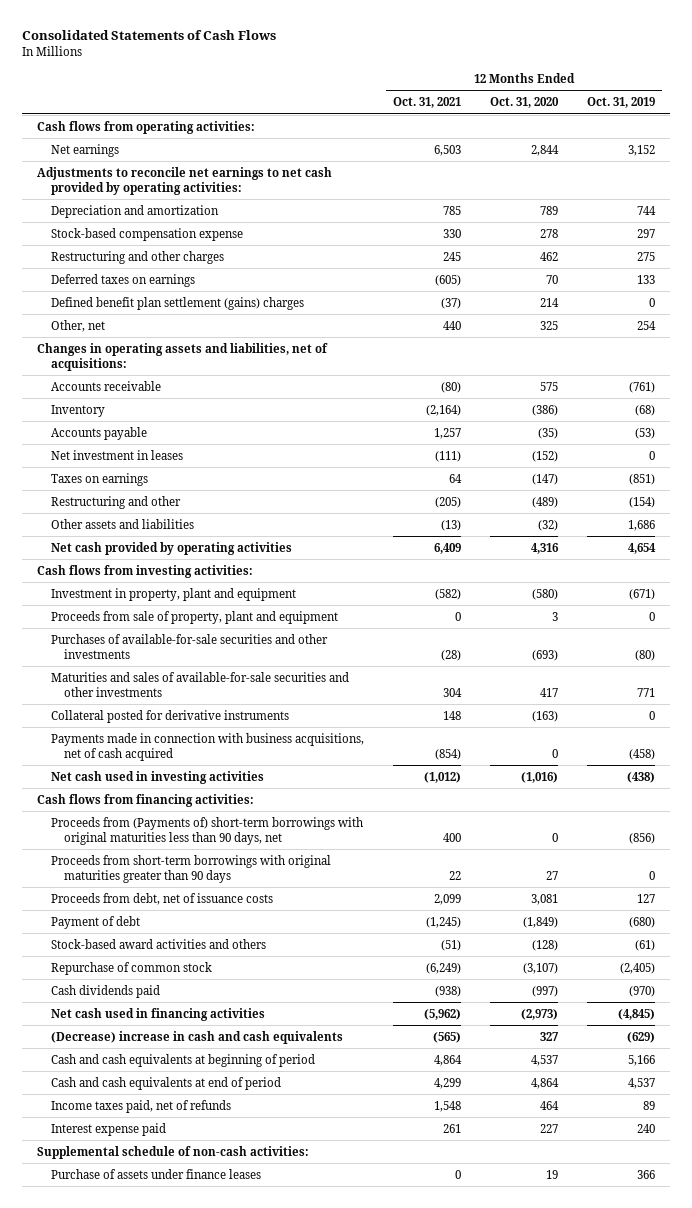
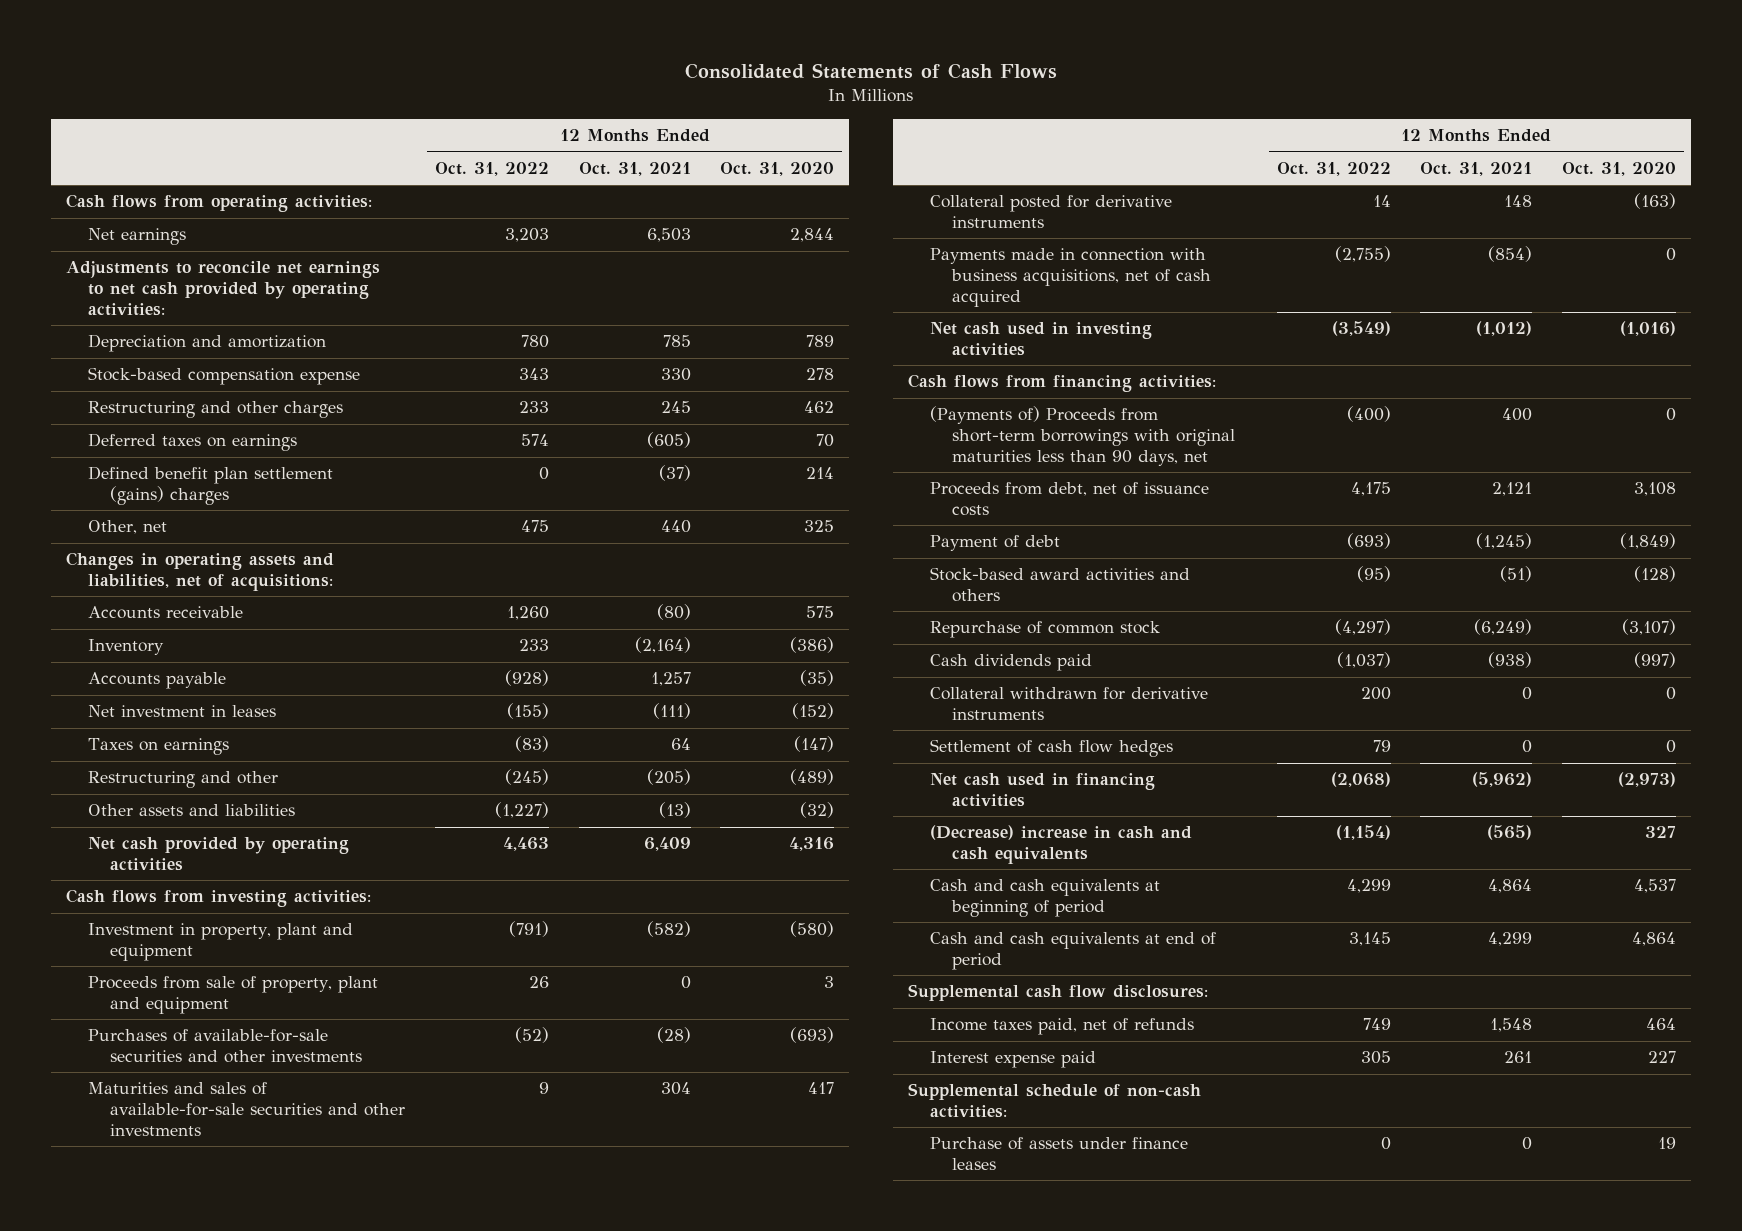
[587,97,656,109] Oct. 31, 2019 -> none
none -> [434,162,549,177] Oct. 31, 2022
[50,854,331,883] Proceeds from short-term borrowings with original maturities greater than 90 days -> none
[50,816,363,845] Proceeds from (Payments of) short-term borrowings with original maturities less than 90 days, net -> [929,406,1235,466] (Payments of) Proceeds from short-term borrowings with original maturities less than 90 days, net
[433,893,461,905] 2,099 -> [1492,482,1533,497] 2,121
[530,893,558,905] 3,081 -> [1634,482,1677,497] 3,108
none -> [929,687,1208,721] Collateral withdrawn for derivative instruments
none -> [929,739,1173,758] Settlement of cash flow hedges
none -> [907,984,1208,1002] Supplemental cash flow disclosures:

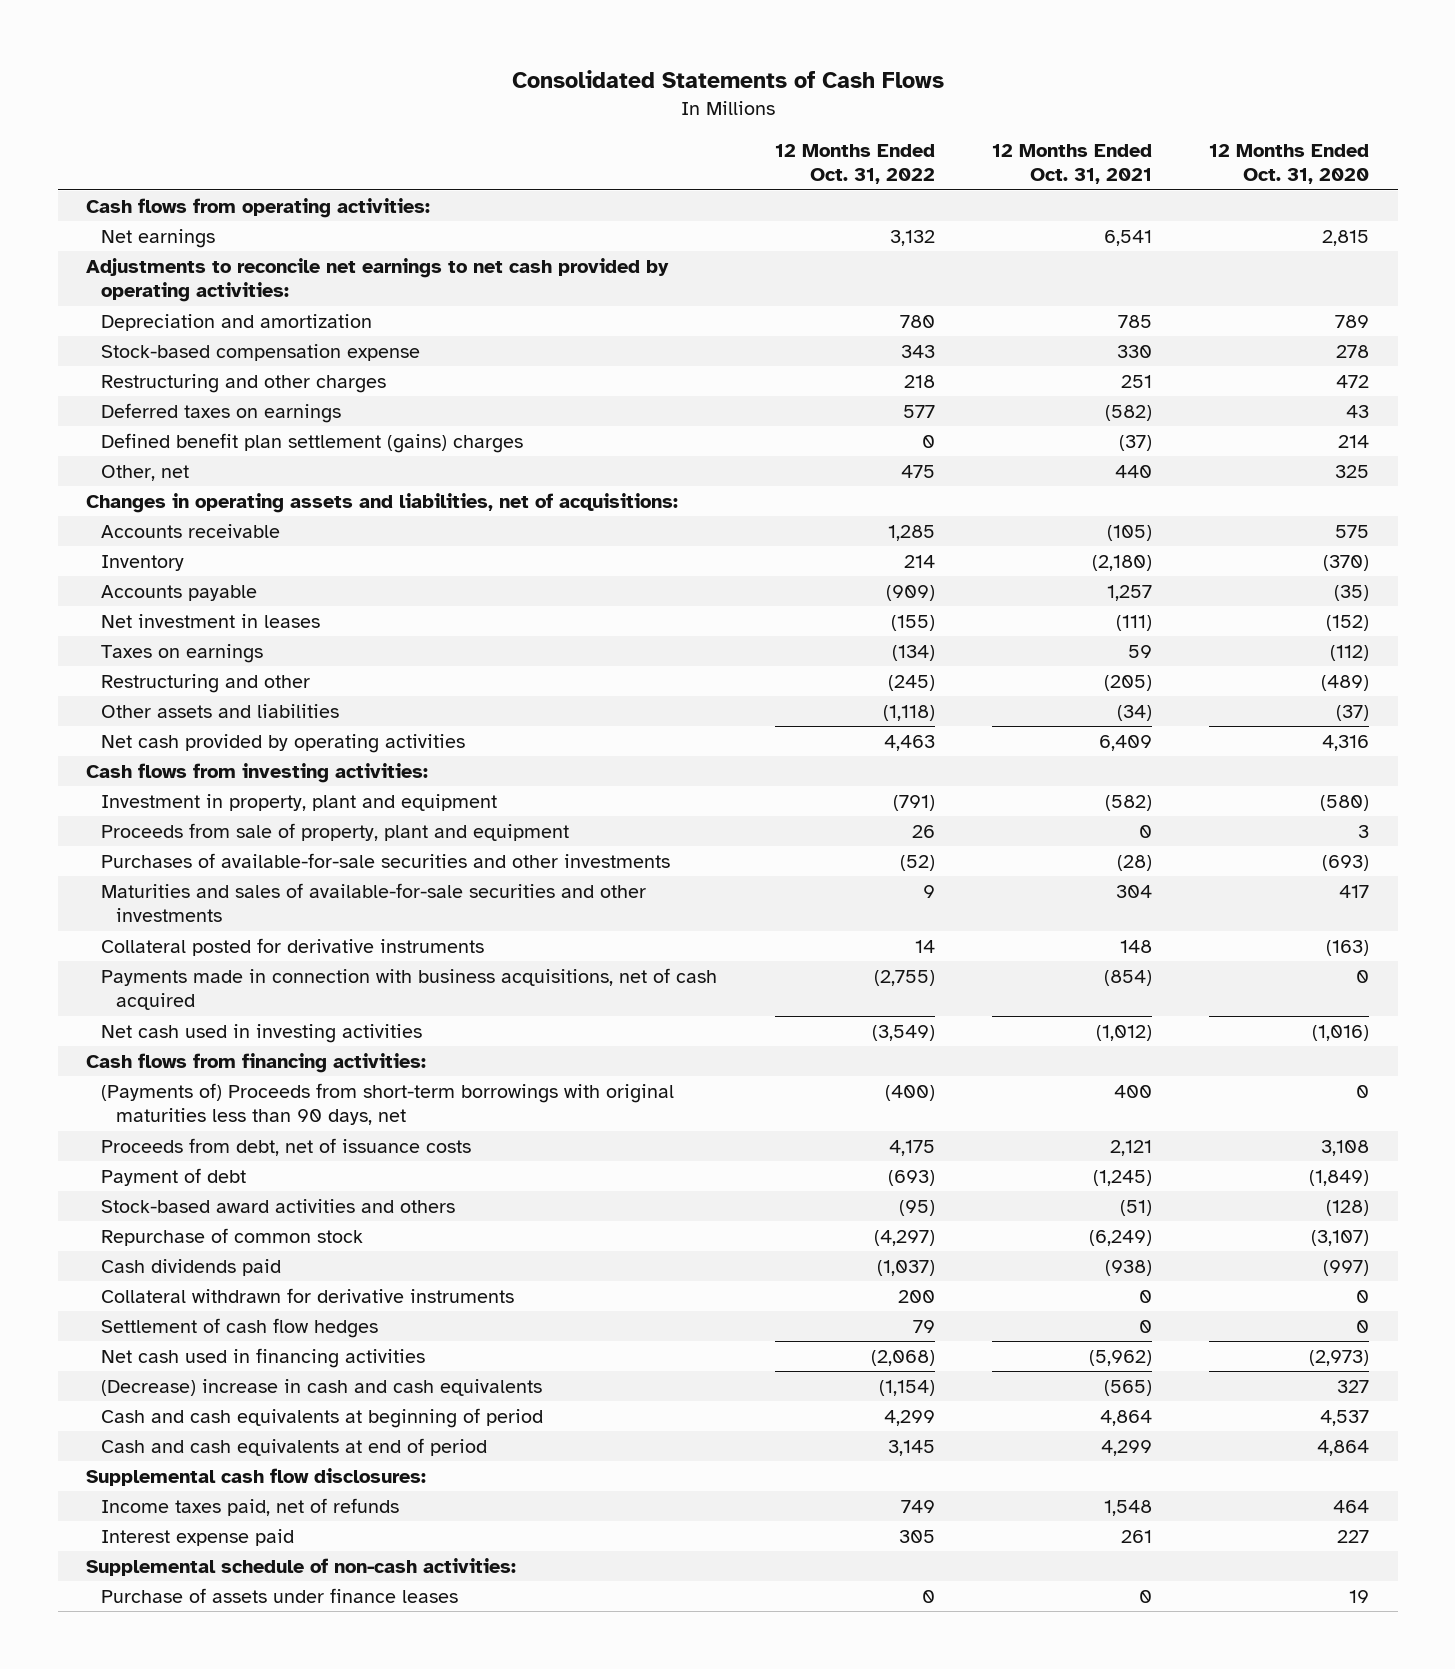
[504,228,549,243] 3,203 -> [889,229,935,246] 3,132
[646,228,691,243] 6,503 -> [1103,229,1152,246] 6,541
[790,228,835,243] 2,844 -> [1321,229,1369,246] 2,815
[518,401,549,414] 233 -> [903,374,935,388] 218
[660,401,691,414] 245 -> [1120,374,1152,388] 251
[804,401,835,414] 462 -> [1335,374,1369,388] 472
[520,434,549,447] 574 -> [902,404,935,418] 577
[646,432,691,449] (605) -> [1104,404,1152,421] (582)
[816,434,835,448] 70 -> [1345,404,1369,418] 43
[506,606,549,621] 1,260 -> [887,524,935,541] 1,285
[656,604,691,621] (80) -> [1106,524,1152,541] (105)
[518,639,549,652] 233 -> [903,554,935,568] 214
[634,637,691,654] (2,164) -> [1091,554,1152,571] (2,180)
[790,637,835,654] (386) -> [1322,554,1369,571] (370)
[504,670,549,687] (928) -> [885,584,935,601] (909)
[514,736,549,753] (83) -> [891,644,935,661] (134)
[670,738,691,751] 64 -> [1127,644,1152,658] 59
[794,736,835,753] (147) -> [1329,644,1369,661] (112)
[494,802,549,819] (1,227) -> [882,704,935,721] (1,118)
[658,802,691,819] (13) -> [1116,704,1152,721] (34)
[800,802,835,819] (32) -> [1335,704,1369,721] (37)

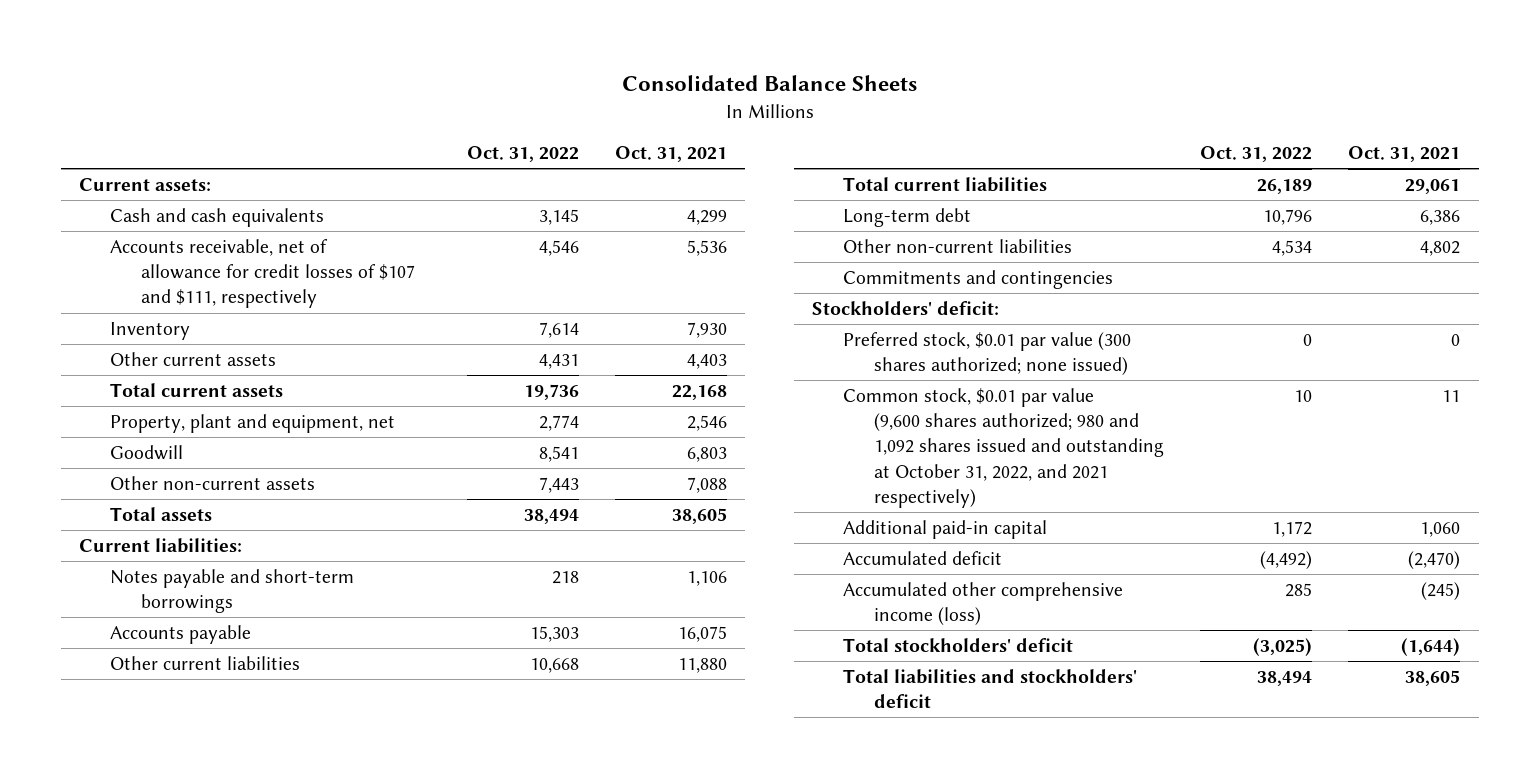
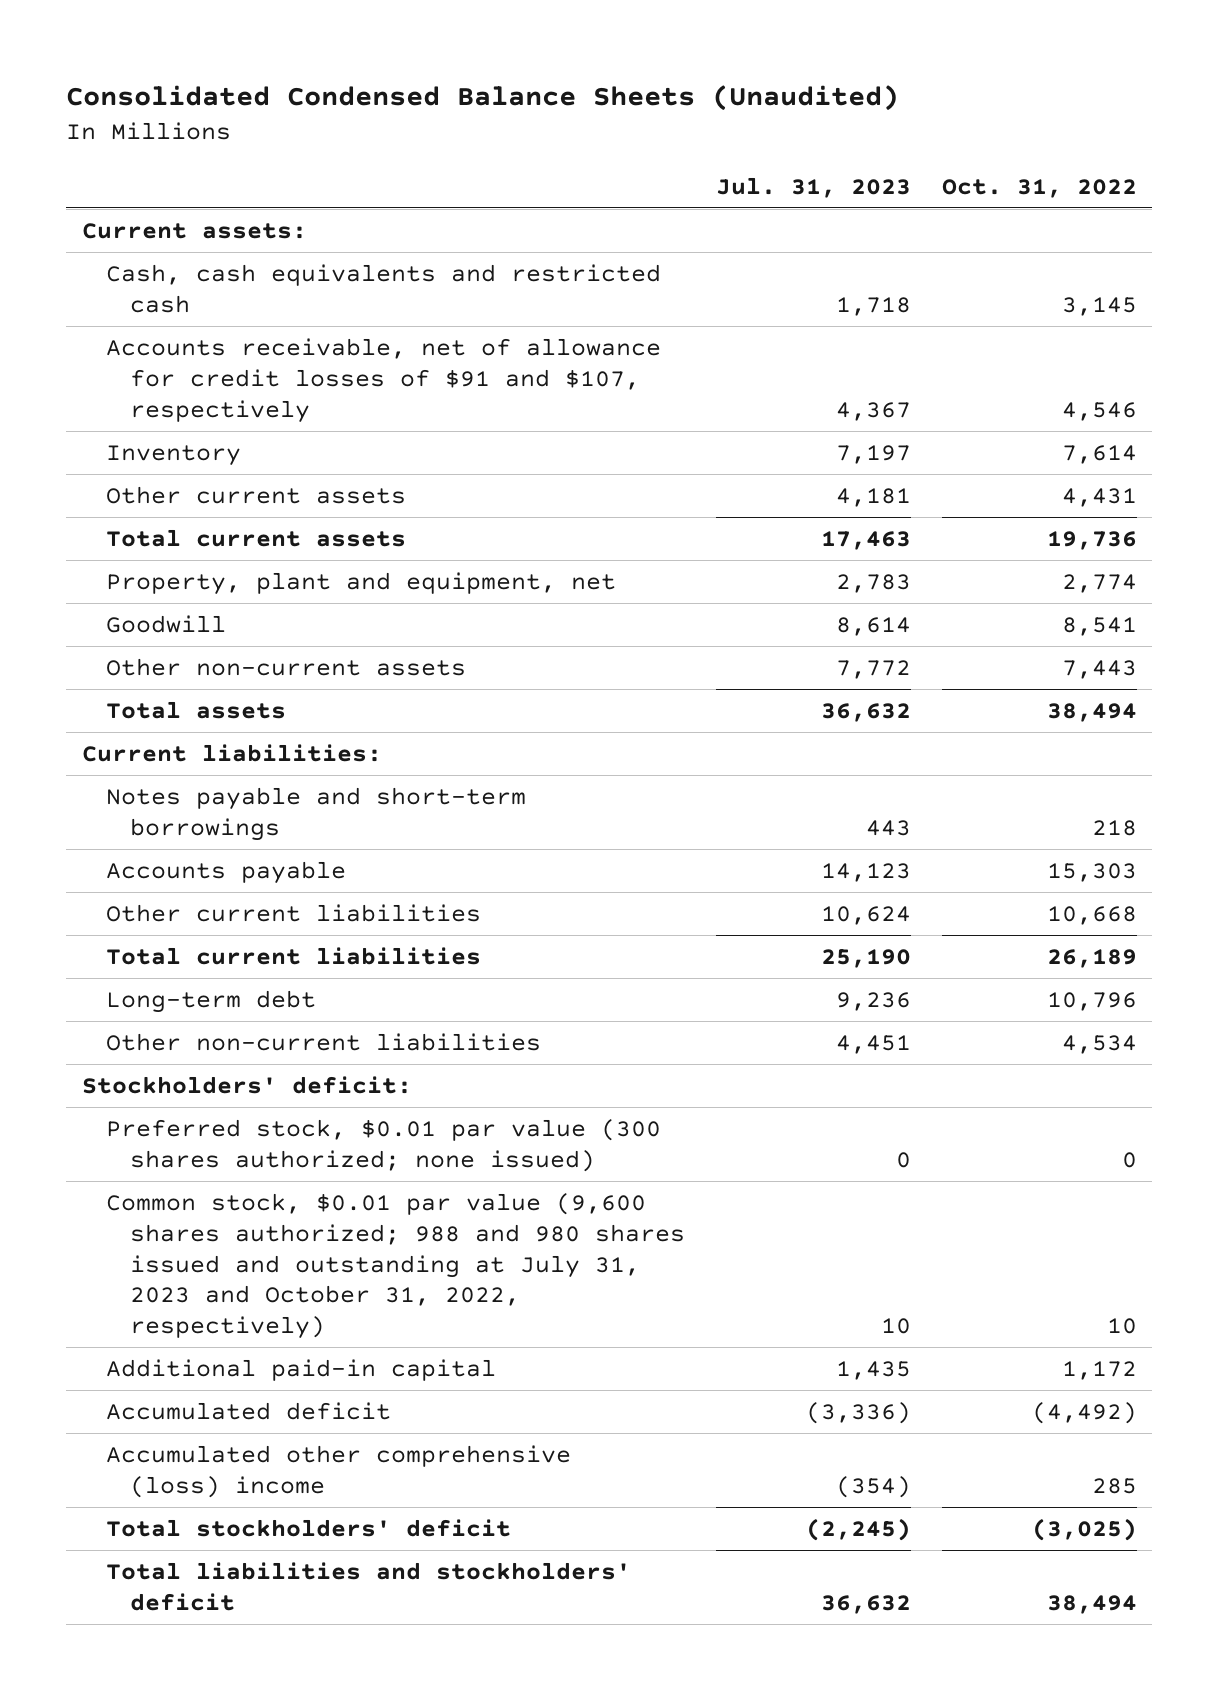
[621,75,917,92] Consolidated Balance Sheets -> [66,85,900,112] Consolidated Condensed Balance Sheets (Unaudited)
[615,145,728,162] Oct. 31, 2021 -> none
none -> [715,176,911,198] Jul. 31, 2023
[110,207,325,227] Cash and cash equivalents -> [105,263,661,313] Cash, cash equivalents and restricted cash
[110,238,415,309] Accounts receivable, net of allowance for credit losses of $107 and $111, respectively -> [105,337,661,423] Accounts receivable, net of allowance for credit losses of $91 and $107, respectively
[843,269,1114,289] Commitments and contingencies -> none
[843,387,1165,508] Common stock, $0.01 par value (9,600 shares authorized; 980 and 1,092 shares issued and outstanding at October 31, 2022, and 2021 respectively) -> [105,1192,685,1340] Common stock, $0.01 par value (9,600 shares authorized; 988 and 980 shares issued and outstanding at July 31, 2023 and October 31, 2022, respectively)
[843,581,1124,626] Accumulated other comprehensive income (loss) -> [105,1444,571,1498] Accumulated other comprehensive (loss) income

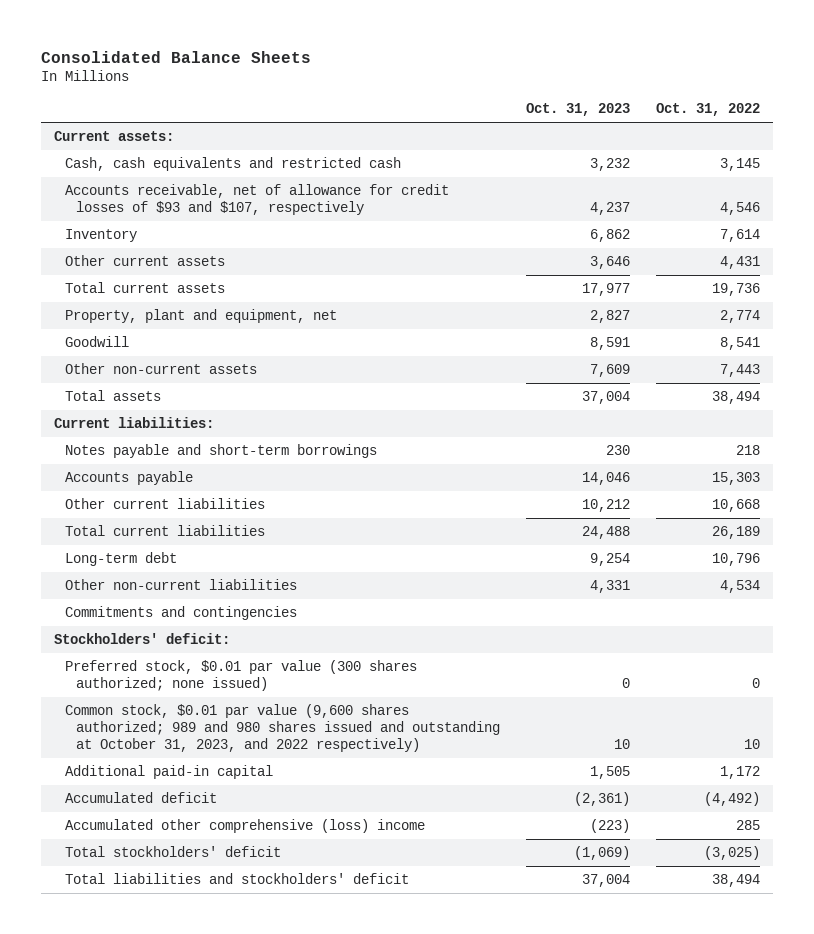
[66,85,900,112] Consolidated Condensed Balance Sheets (Unaudited) -> [40,50,311,63] Consolidated Balance Sheets
[715,176,911,198] Jul. 31, 2023 -> none
none -> [525,103,630,117] Oct. 31, 2023
[105,337,661,423] Accounts receivable, net of allowance for credit losses of $91 and $107, respectively -> [64,183,449,216] Accounts receivable, net of allowance for credit losses of $93 and $107, respectively
none -> [64,605,297,620] Commitments and contingencies
[105,1192,685,1340] Common stock, $0.01 par value (9,600 shares authorized; 988 and 980 shares issued and outstanding at July 31, 2023 and October 31, 2022, respectively) -> [64,703,500,753] Common stock, $0.01 par value (9,600 shares authorized; 989 and 980 shares issued and outstanding at October 31, 2023, and 2022 respectively)

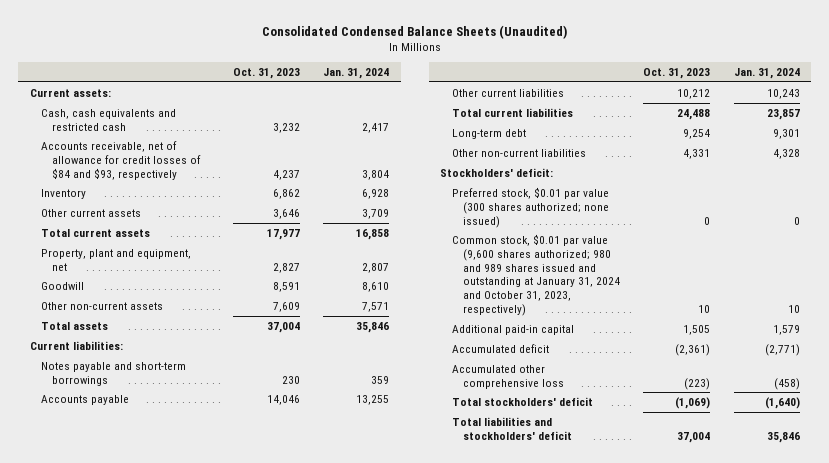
[40,50,311,63] Consolidated Balance Sheets -> [261,24,567,39] Consolidated Condensed Balance Sheets (Unaudited)
[656,103,761,117] Oct. 31, 2022 -> none
none -> [322,67,389,79] Jan. 31, 2024
[64,183,449,216] Accounts receivable, net of allowance for credit losses of $93 and $107, respectively -> [40,140,202,180] Accounts receivable, net of allowance for credit losses of $84 and $93, respectively
[64,605,297,620] Commitments and contingencies -> none
[64,703,500,753] Common stock, $0.01 par value (9,600 shares authorized; 989 and 980 shares issued and outstanding at October 31, 2023, and 2022 respectively) -> [451,233,621,317] Common stock, $0.01 par value (9,600 shares authorized; 980 and 989 shares issued and outstanding at January 31, 2024 and October 31, 2023, respectively)
[64,818,425,833] Accumulated other comprehensive (loss) income -> [451,364,565,389] Accumulated other comprehensive loss

